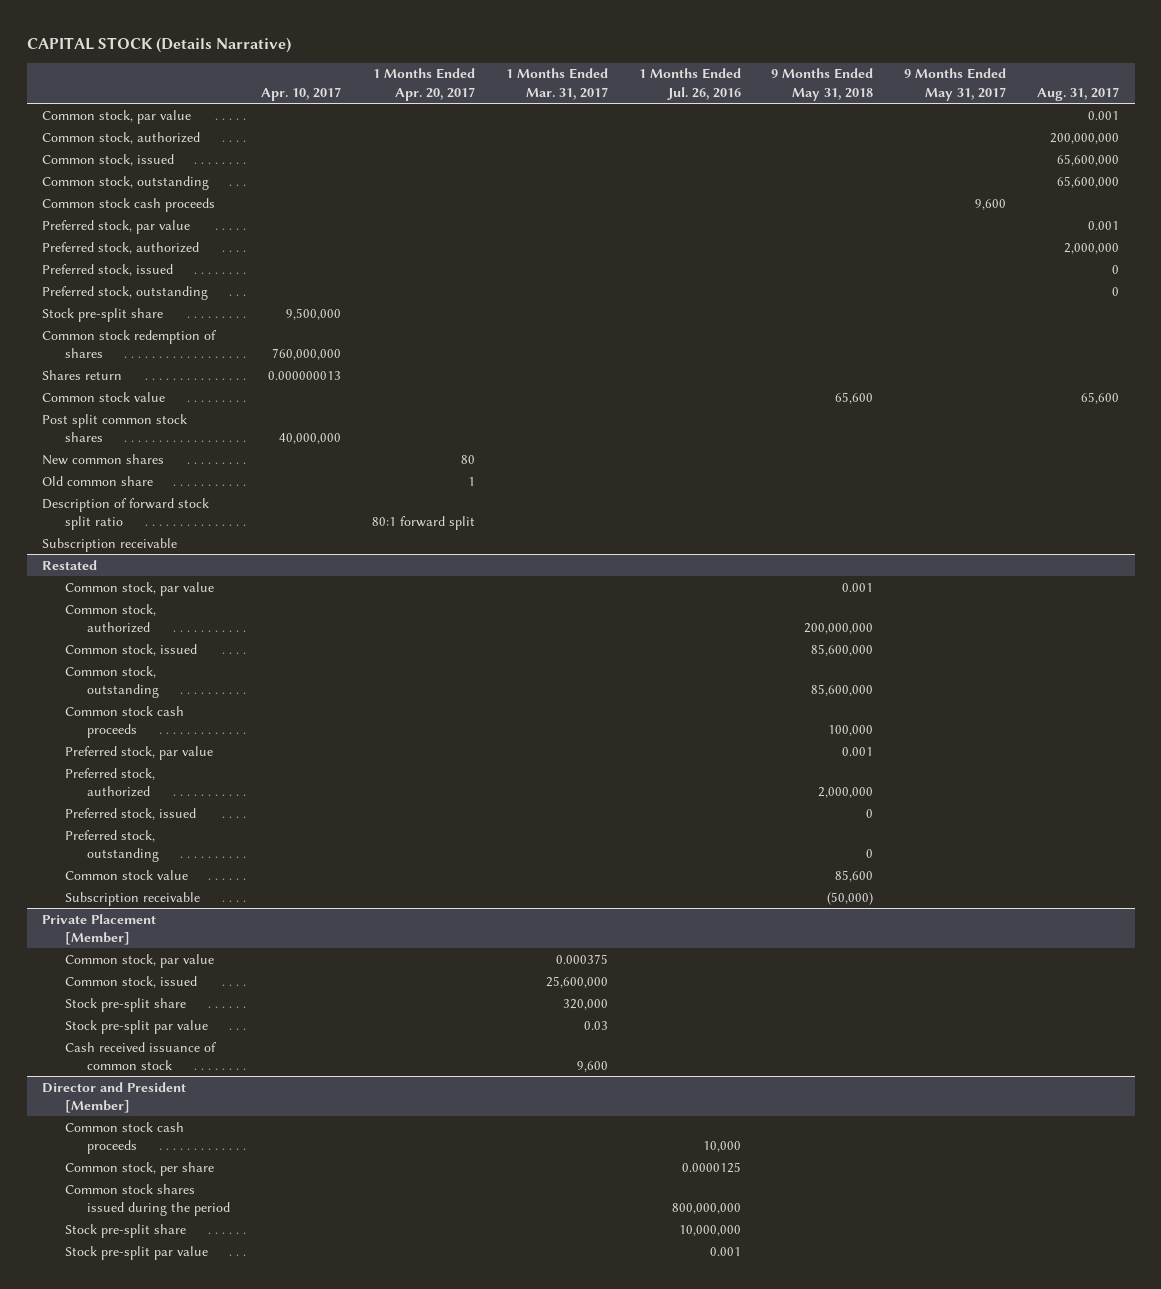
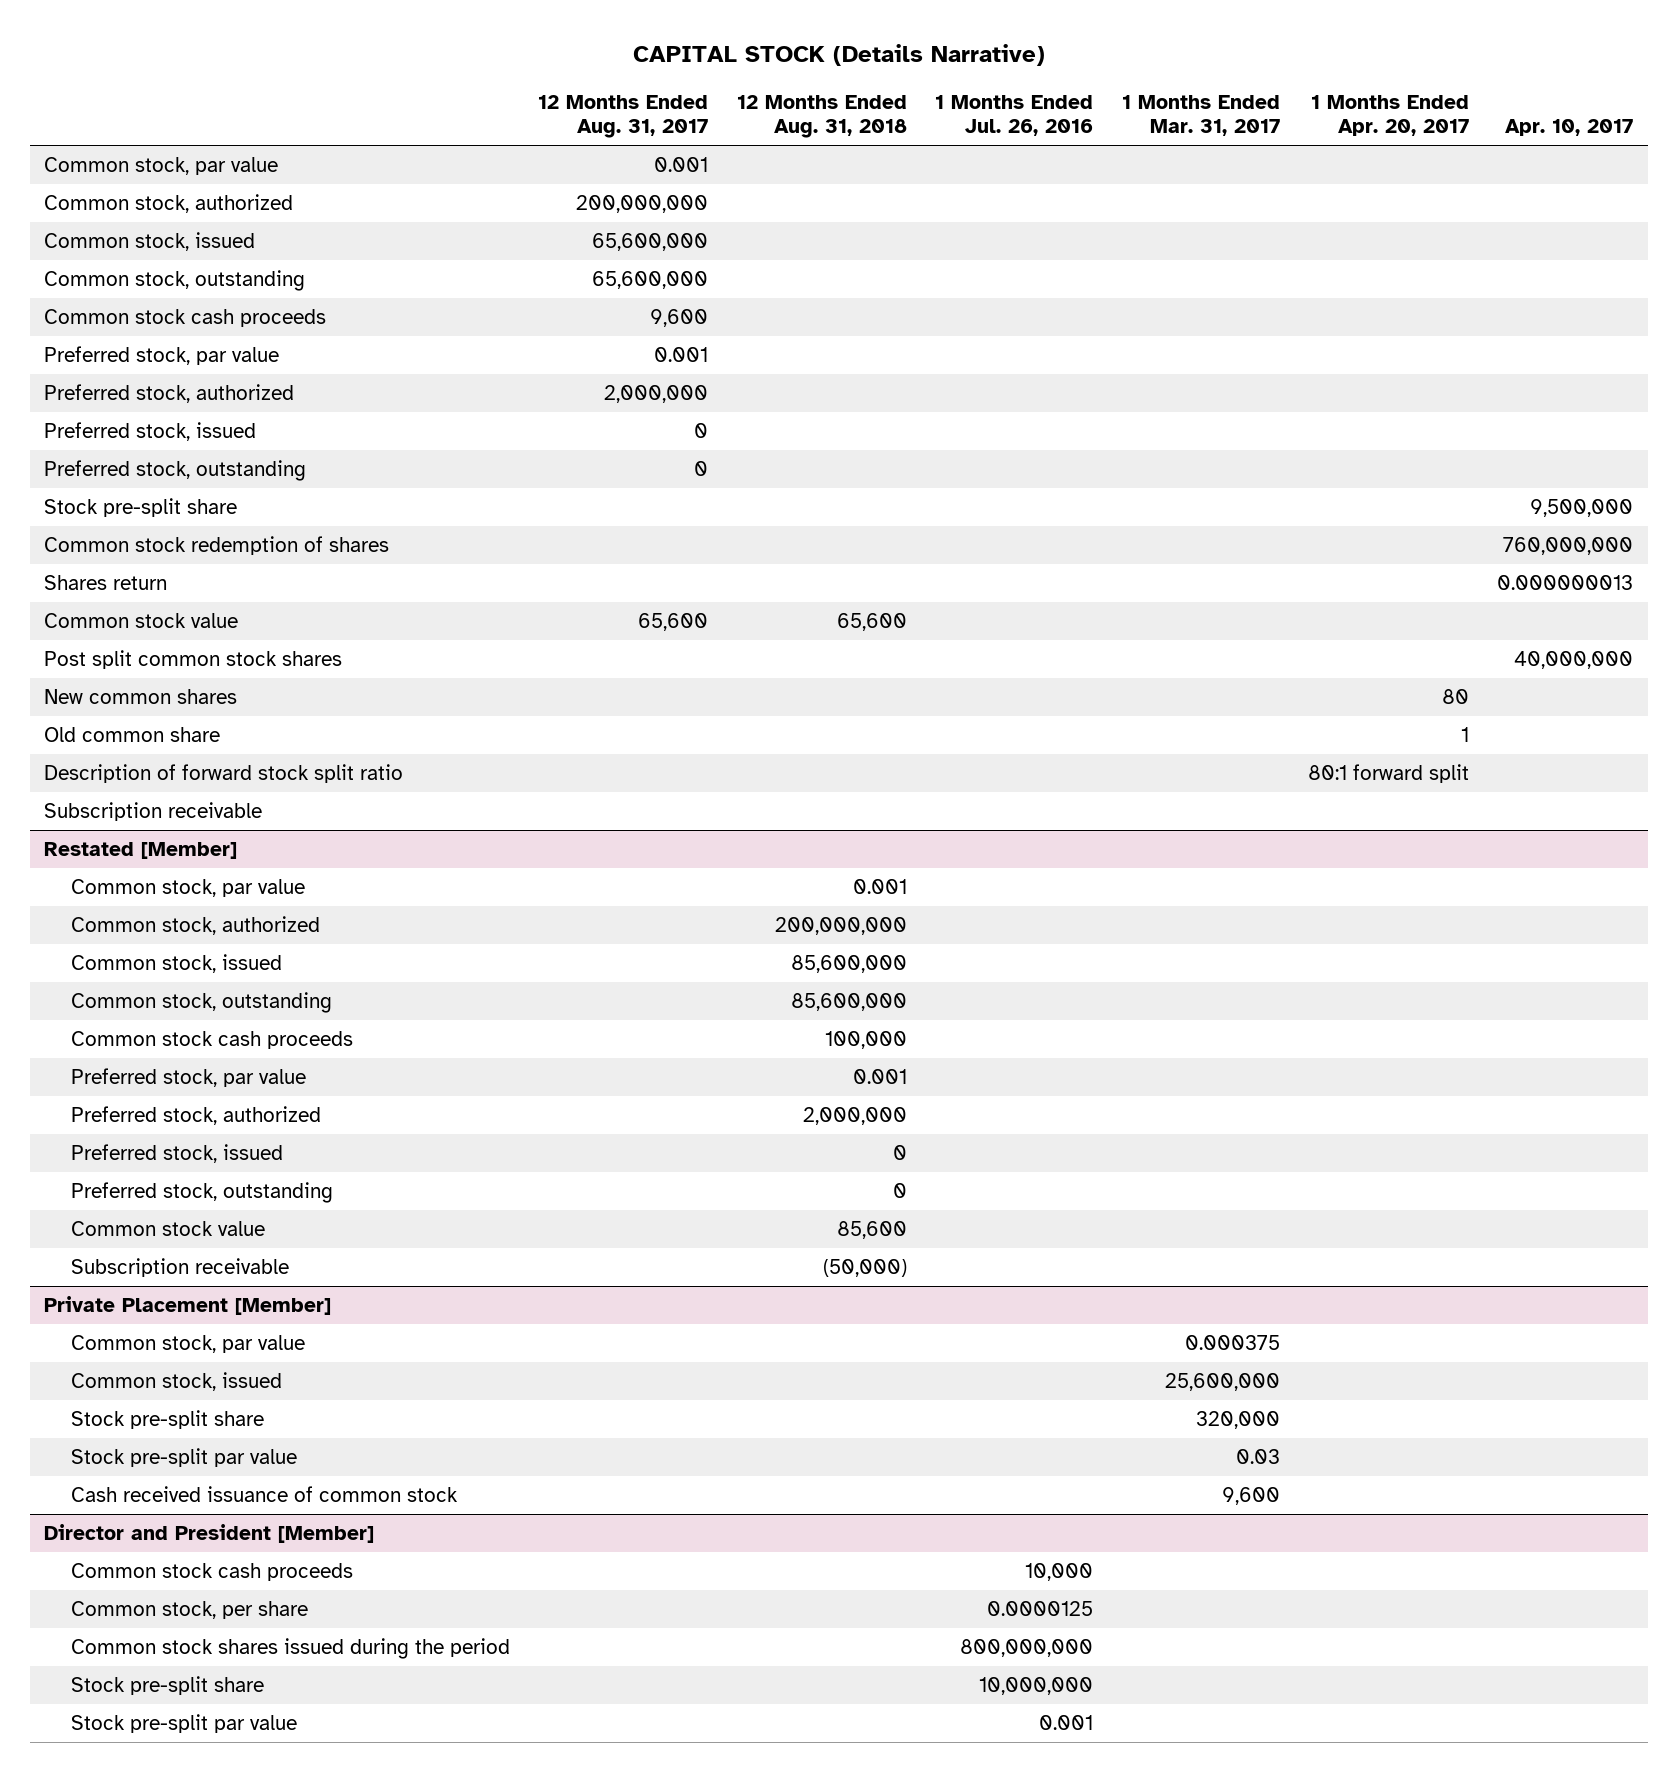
[771,68,874,101] 9 Months Ended May 31, 2018 -> none
[904,68,1007,101] 9 Months Ended May 31, 2017 -> none
[1037,86,1120,101] Aug. 31, 2017 -> none
none -> [538,95,709,139] 12 Months Ended Aug. 31, 2017
none -> [736,95,907,139] 12 Months Ended Aug. 31, 2018
[42,559,98,570] Restated -> [44,842,238,860] Restated [Member]

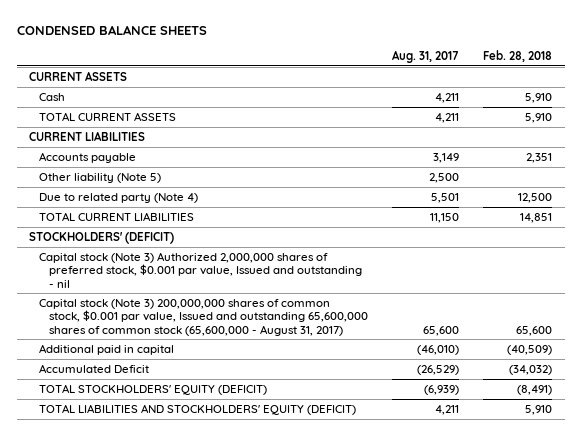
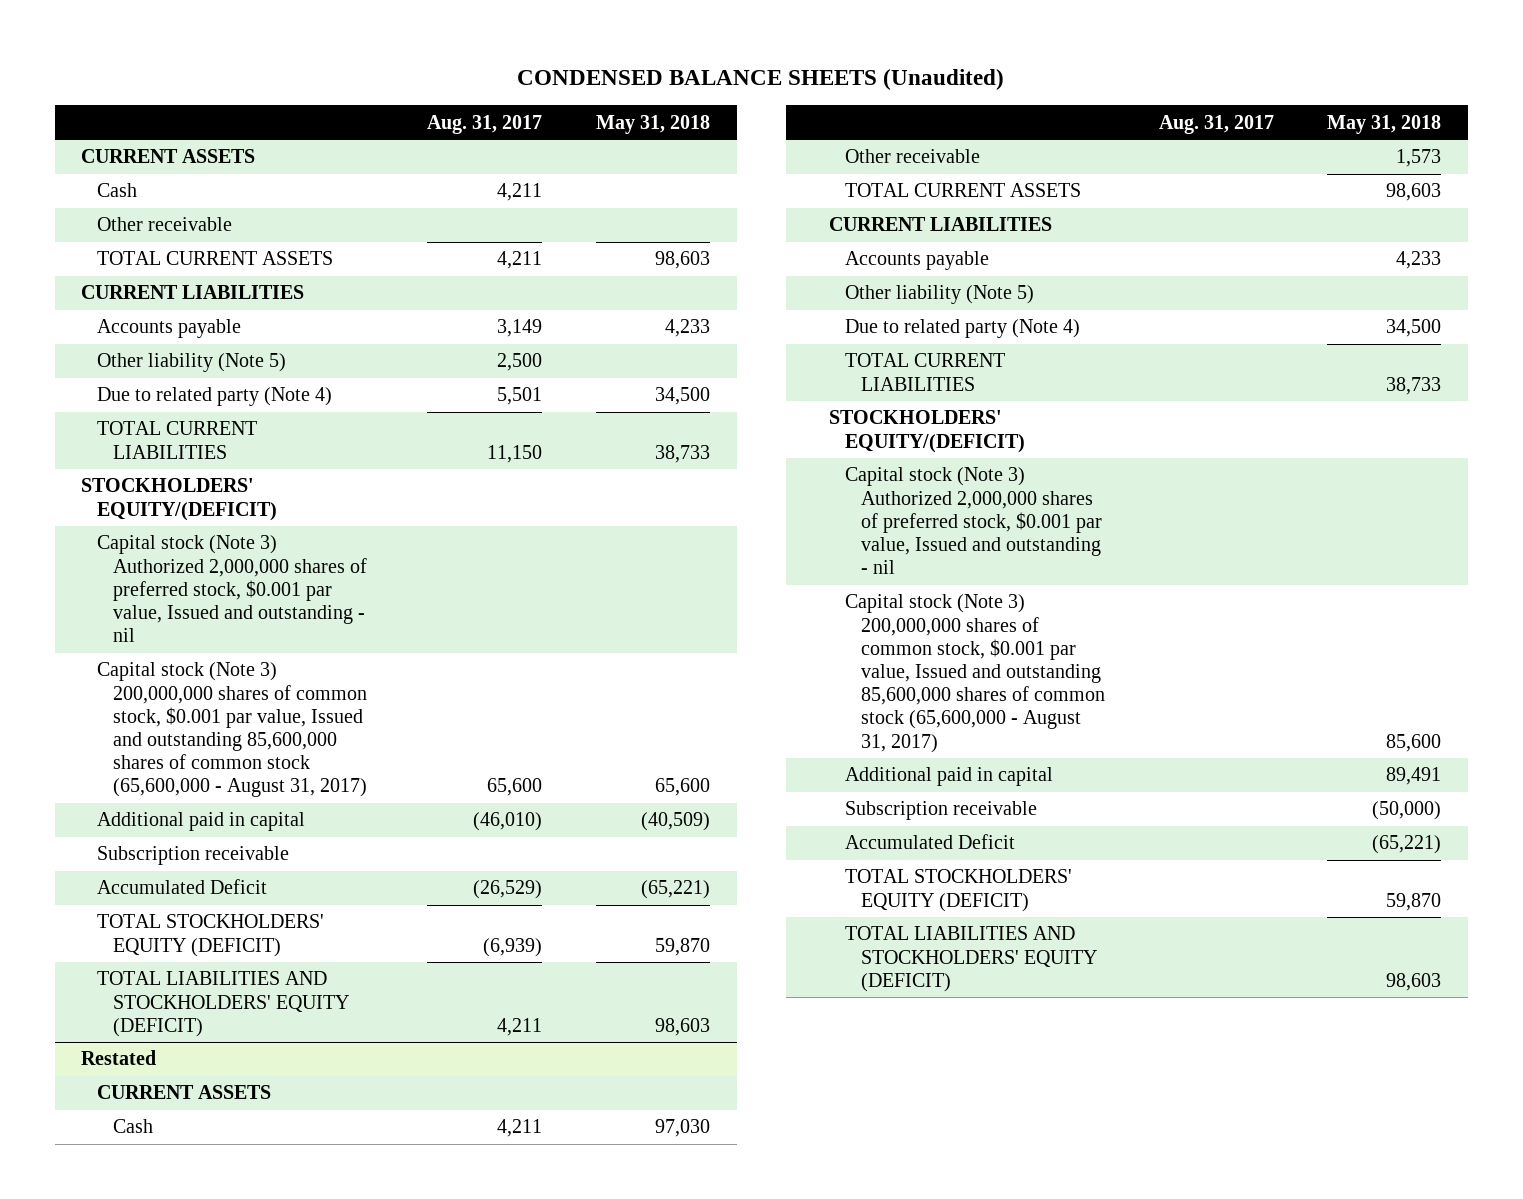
[16,24,207,35] CONDENSED BALANCE SHEETS -> [517,69,1005,91] CONDENSED BALANCE SHEETS (Unaudited)
[483,49,553,62] Feb. 28, 2018 -> none
none -> [595,114,710,134] May 31, 2018
none -> [97,217,233,232] Other receivable
[28,231,174,244] STOCKHOLDERS' (DEFICIT) -> [81,478,278,521] STOCKHOLDERS' EQUITY/(DEFICIT)
[38,298,369,336] Capital stock (Note 3) 200,000,000 shares of common stock, $0.001 par value, Issued and outstanding 65,600,000 shares of common stock (65,600,000 - August 31, 2017) -> [97,662,368,798] Capital stock (Note 3) 200,000,000 shares of common stock, $0.001 par value, Issued and outstanding 85,600,000 shares of common stock (65,600,000 - August 31, 2017)
none -> [97,846,290,866] Subscription receivable
none -> [81,1050,157,1066] Restated
none -> [97,1085,272,1100] CURRENT ASSETS
none -> [113,1119,154,1134] Cash
none -> [845,149,981,164] Other receivable
none -> [845,183,1082,198] TOTAL CURRENT ASSETS
none -> [829,217,1053,232] CURRENT LIABILITIES
none -> [845,251,990,271] Accounts payable
none -> [845,285,1035,305] Other liability (Note 5)
none -> [845,319,1081,339] Due to related party (Note 4)
none -> [845,353,1006,391] TOTAL CURRENT LIABILITIES
none -> [829,410,1026,453] STOCKHOLDERS' EQUITY/(DEFICIT)
none -> [845,467,1102,575] Capital stock (Note 3) Authorized 2,000,000 shares of preferred stock, $0.001 par value, Issued and outstanding - nil
none -> [845,594,1105,753] Capital stock (Note 3) 200,000,000 shares of common stock, $0.001 par value, Issued and outstanding 85,600,000 shares of common stock (65,600,000 - August 31, 2017)
none -> [845,767,1054,787] Additional paid in capital
none -> [845,801,1038,821] Subscription receivable
none -> [845,834,1016,850] Accumulated Deficit
none -> [845,869,1073,912] TOTAL STOCKHOLDERS' EQUITY (DEFICIT)
none -> [845,926,1097,992] TOTAL LIABILITIES AND STOCKHOLDERS' EQUITY (DEFICIT)

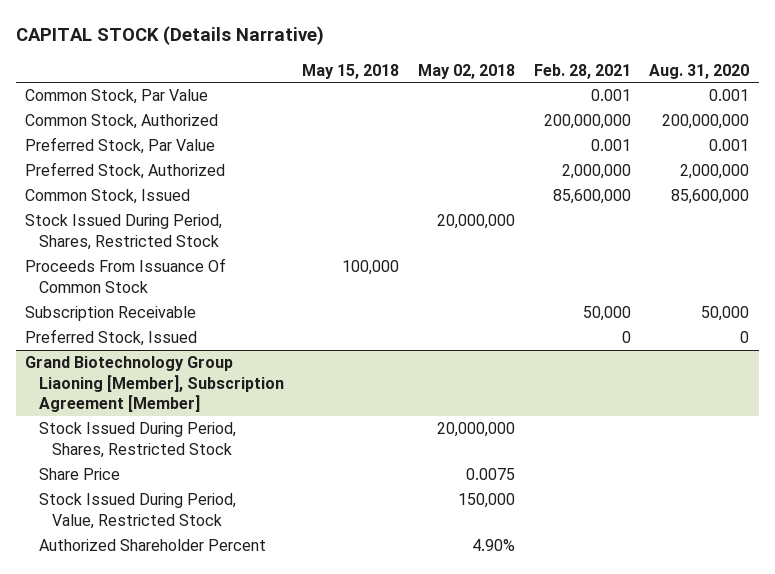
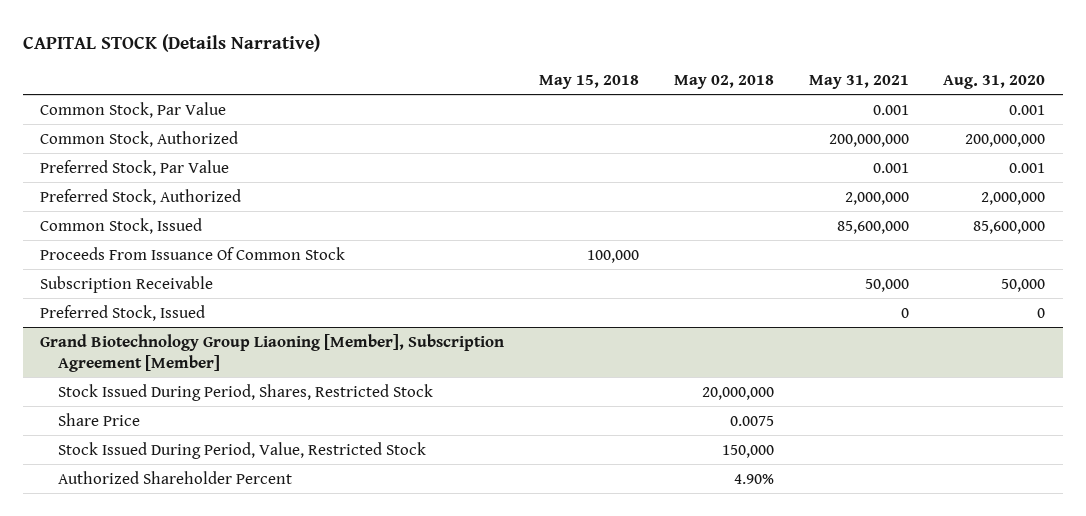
[533,63,631,79] Feb. 28, 2021 -> none
none -> [808,74,909,89] May 31, 2021
[25,214,223,250] Stock Issued During Period, Shares, Restricted Stock -> none

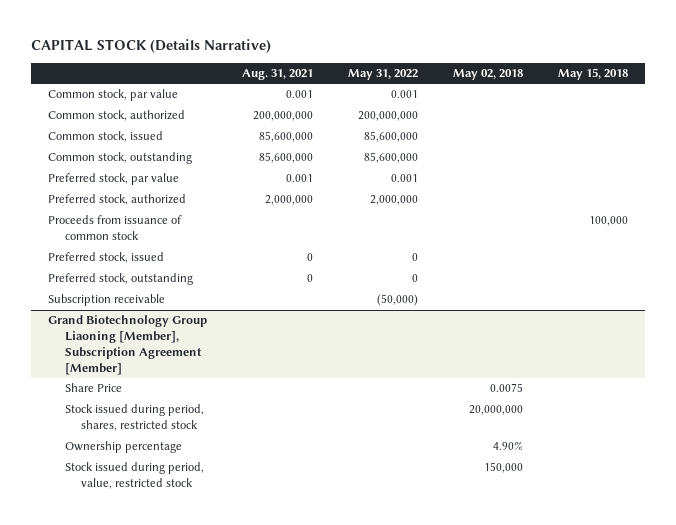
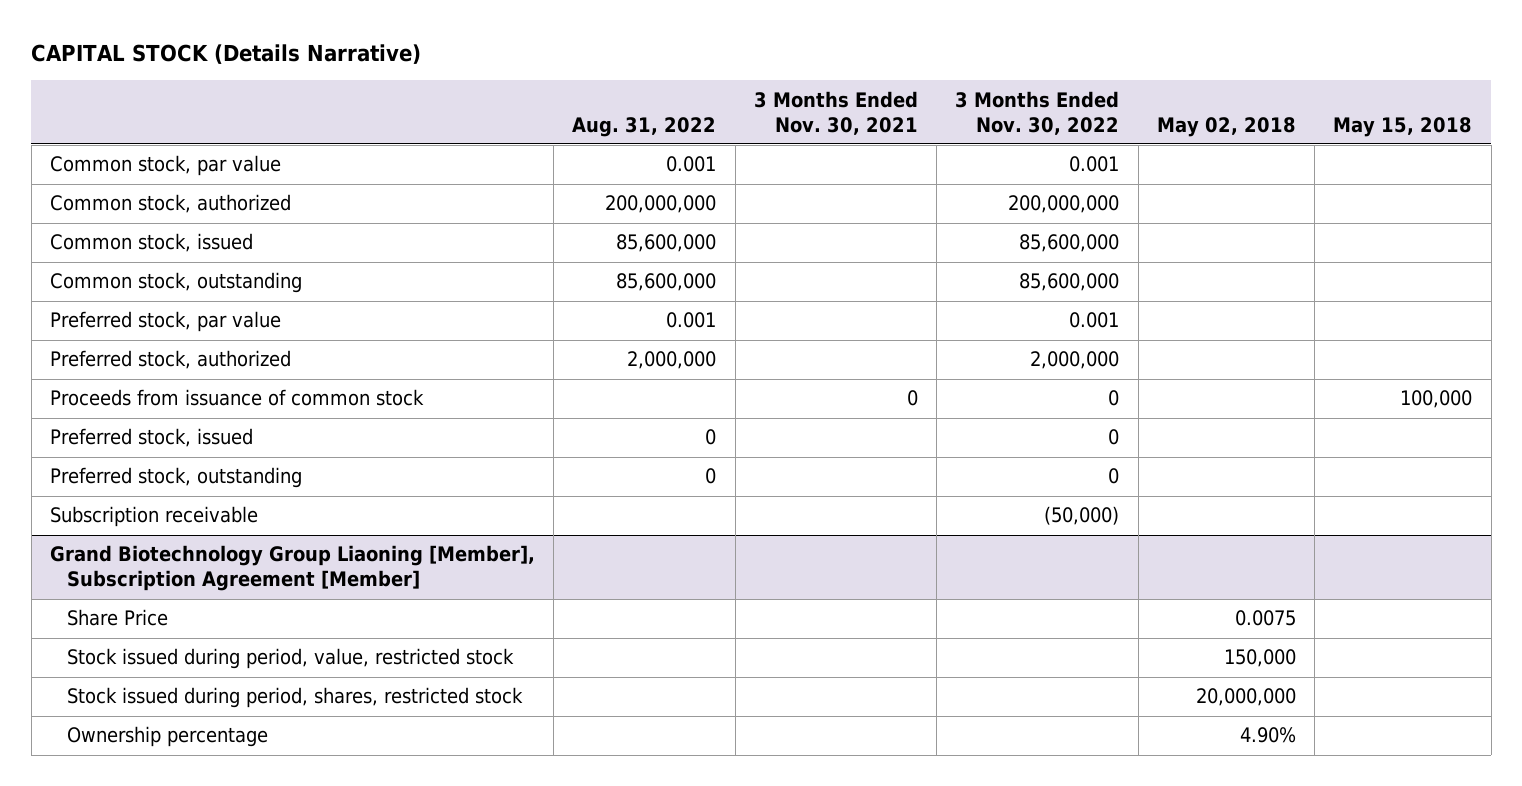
[241,69,313,81] Aug. 31, 2021 -> none
[347,69,418,81] May 31, 2022 -> none
none -> [572,116,717,137] Aug. 31, 2022
none -> [753,90,918,135] 3 Months Ended Nov. 30, 2021
none -> [955,90,1120,135] 3 Months Ended Nov. 30, 2022
[64,462,204,490] Stock issued during period, value, restricted stock -> [67,648,515,670] Stock issued during period, value, restricted stock

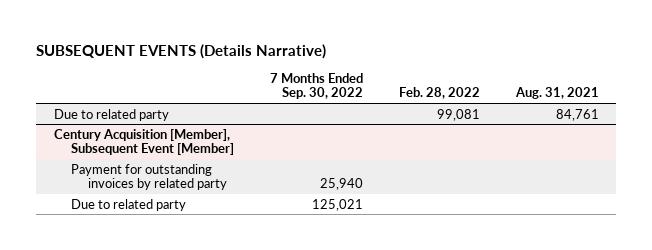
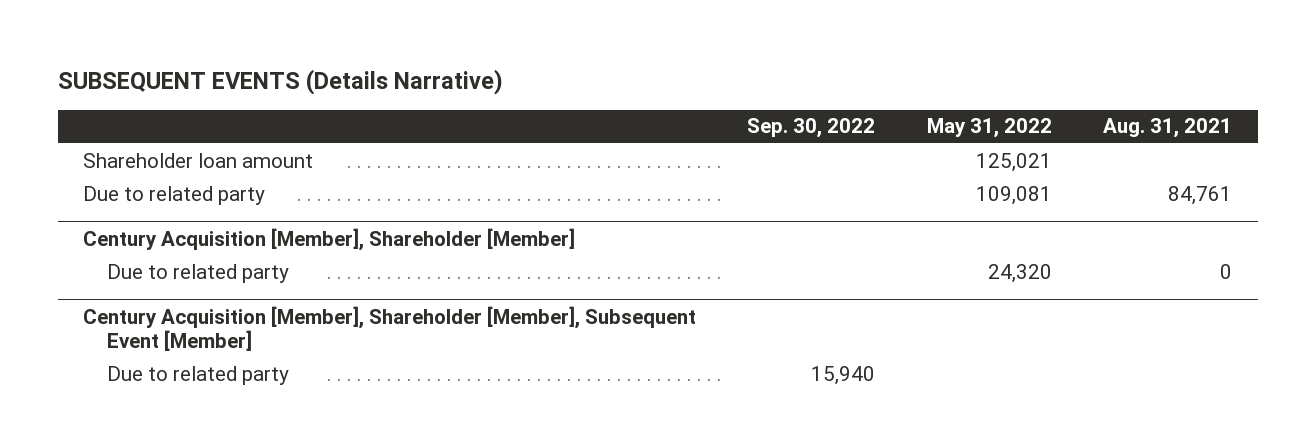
[269,72,363,100] 7 Months Ended Sep. 30, 2022 -> none
[398,87,480,100] Feb. 28, 2022 -> none
none -> [747,118,876,139] Sep. 30, 2022
none -> [926,118,1052,139] May 31, 2022
none -> [83,152,314,168] Shareholder loan amount
[71,163,228,191] Payment for outstanding invoices by related party -> none
none -> [83,227,576,251] Century Acquisition [Member], Shareholder [Member]
none -> [106,263,289,283] Due to related party
[53,128,235,156] Century Acquisition [Member], Subsequent Event [Member] -> [83,305,697,351] Century Acquisition [Member], Shareholder [Member], Subsequent Event [Member]

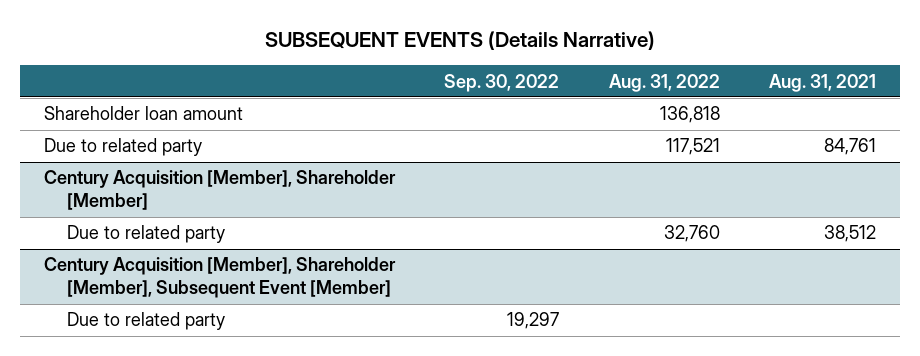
[926,118,1052,139] May 31, 2022 -> none
none -> [608,73,720,92] Aug. 31, 2022
[1219,263,1232,279] 0 -> [823,225,876,243] 38,512
[811,365,876,385] 15,940 -> [507,312,560,330] 19,297

